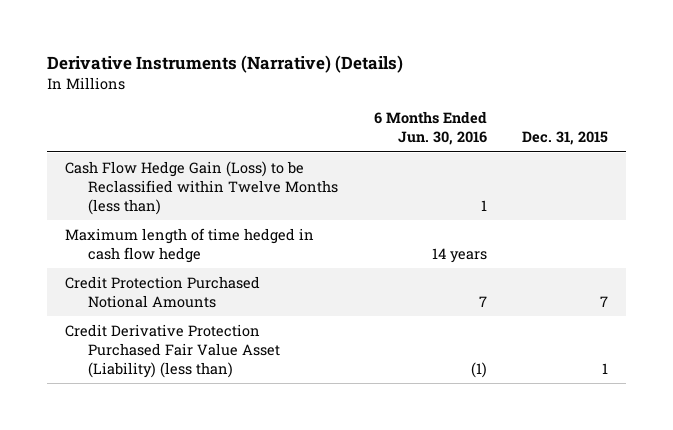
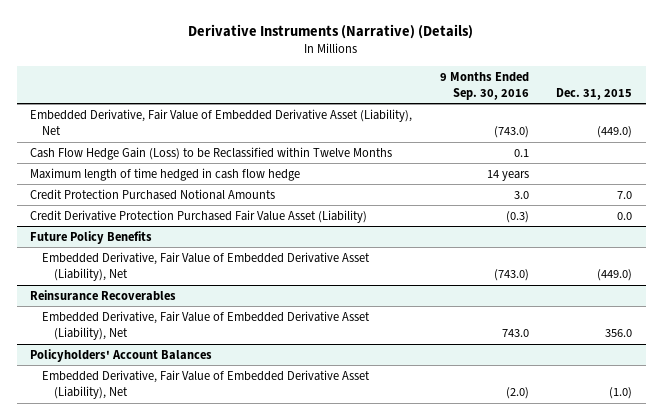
[373,111,487,146] 6 Months Ended Jun. 30, 2016 -> none
none -> [439,71,529,100] 9 Months Ended Sep. 30, 2016
none -> [30,108,413,136] Embedded Derivative, Fair Value of Embedded Derivative Asset (Liability), Net
[64,160,338,215] Cash Flow Hedge Gain (Loss) to be Reclassified within Twelve Months (less than) -> [30,146,393,160] Cash Flow Hedge Gain (Loss) to be Reclassified within Twelve Months
[600,295,609,307] 7 -> [617,190,633,199] 7.0
[64,323,280,378] Credit Derivative Protection Purchased Fair Value Asset (Liability) (less than) -> [30,209,368,223] Credit Derivative Protection Purchased Fair Value Asset (Liability)
[602,362,609,374] 1 -> [617,211,633,220] 0.0
none -> [30,230,153,244] Future Policy Benefits
none -> [42,251,371,282] Embedded Derivative, Fair Value of Embedded Derivative Asset (Liability), Net
none -> [30,289,177,301] Reinsurance Recoverables
none -> [42,310,371,341] Embedded Derivative, Fair Value of Embedded Derivative Asset (Liability), Net
none -> [30,348,213,362] Policyholders' Account Balances
none -> [42,369,371,400] Embedded Derivative, Fair Value of Embedded Derivative Asset (Liability), Net

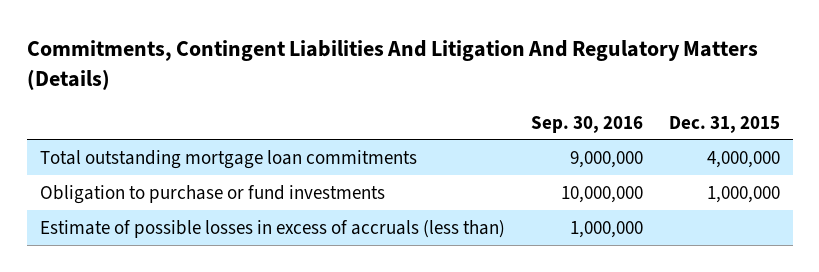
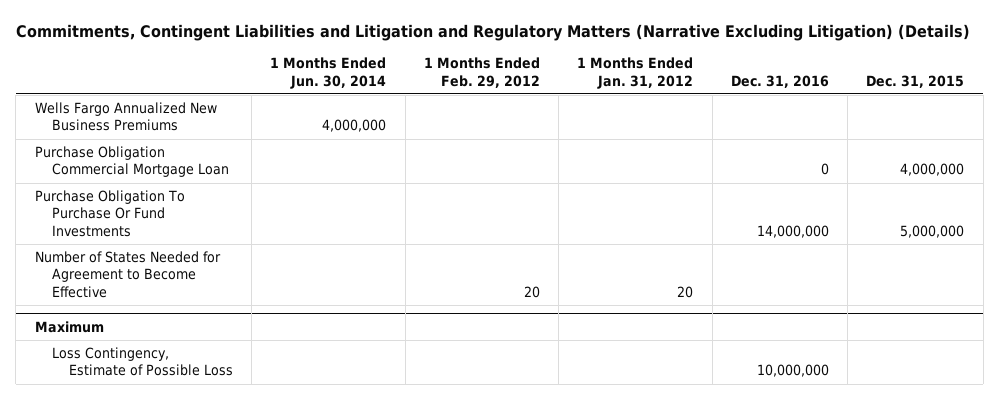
[26,40,758,90] Commitments, Contingent Liabilities And Litigation And Regulatory Matters (Details) -> [15,23,970,41] Commitments, Contingent Liabilities and Litigation and Regulatory Matters (Narrative Excluding Litigation) (Details)
[530,115,643,133] Sep. 30, 2016 -> none
none -> [270,57,387,89] 1 Months Ended Jun. 30, 2014
none -> [423,57,540,88] 1 Months Ended Feb. 29, 2012
none -> [577,57,694,89] 1 Months Ended Jan. 31, 2012
none -> [730,74,829,88] Dec. 31, 2016
[39,219,505,238] Estimate of possible losses in excess of accruals (less than) -> none
none -> [34,102,217,132] Wells Fargo Annualized New Business Premiums
[39,149,417,169] Total outstanding mortgage loan commitments -> [34,146,229,178] Purchase Obligation Commercial Mortgage Loan
[39,184,385,204] Obligation to purchase or fund investments -> [34,190,185,237] Purchase Obligation To Purchase Or Fund Investments
[706,185,780,203] 1,000,000 -> [900,224,965,238] 5,000,000
none -> [34,251,221,298] Number of States Needed for Agreement to Become Effective
none -> [34,320,104,333] Maximum
none -> [51,347,233,377] Loss Contingency, Estimate of Possible Loss

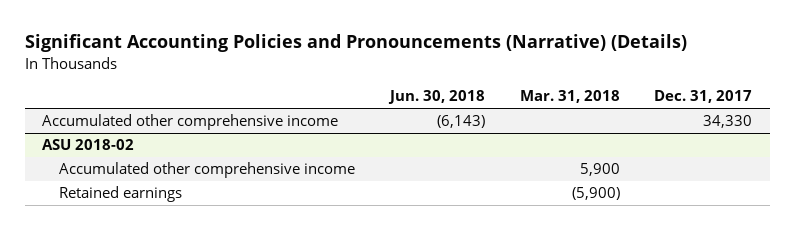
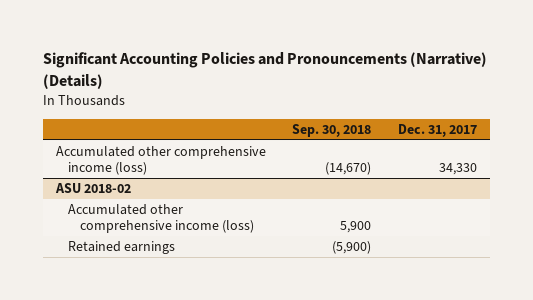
[388,90,486,105] Jun. 30, 2018 -> none
[519,90,620,104] Mar. 31, 2018 -> none
none -> [292,123,372,137] Sep. 30, 2018
[42,114,339,131] Accumulated other comprehensive income -> [56,146,267,176] Accumulated other comprehensive income (loss)
[59,162,356,179] Accumulated other comprehensive income -> [68,204,255,234] Accumulated other comprehensive income (loss)

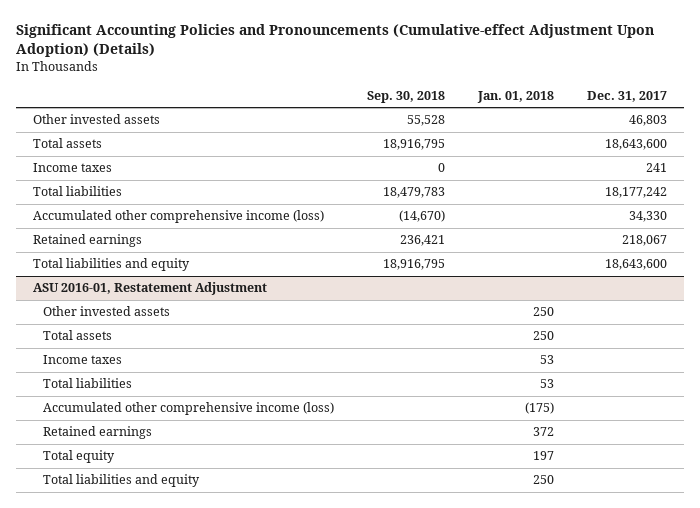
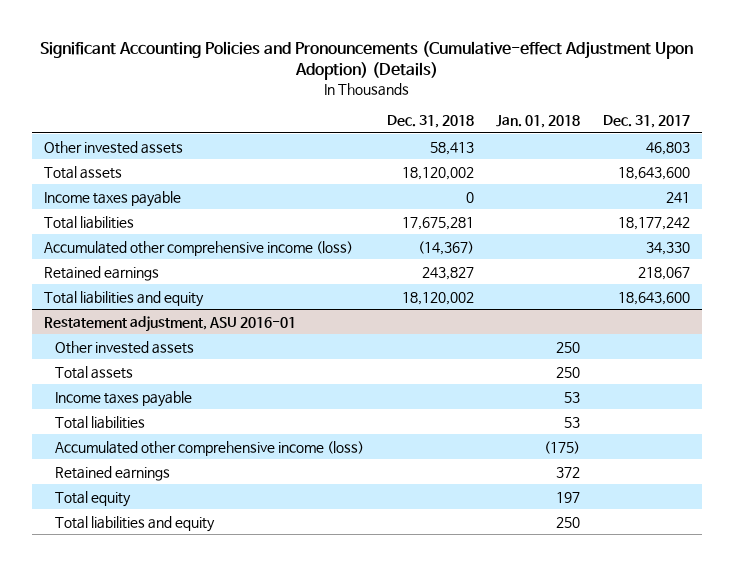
[366,90,445,103] Sep. 30, 2018 -> none
none -> [386,115,474,129] Dec. 31, 2018
[32,163,112,173] Income taxes -> [43,190,181,207] Income taxes payable
[32,282,267,296] ASU 2016-01, Restatement Adjustment -> [43,315,296,332] Restatement adjustment, ASU 2016-01
[42,355,122,365] Income taxes -> [54,390,192,407] Income taxes payable

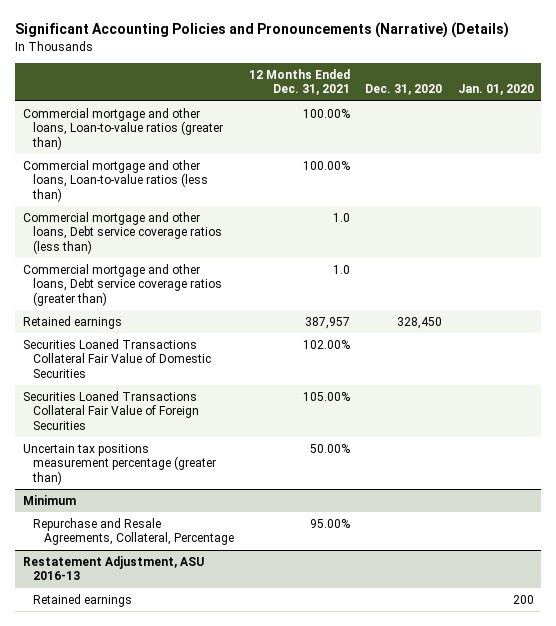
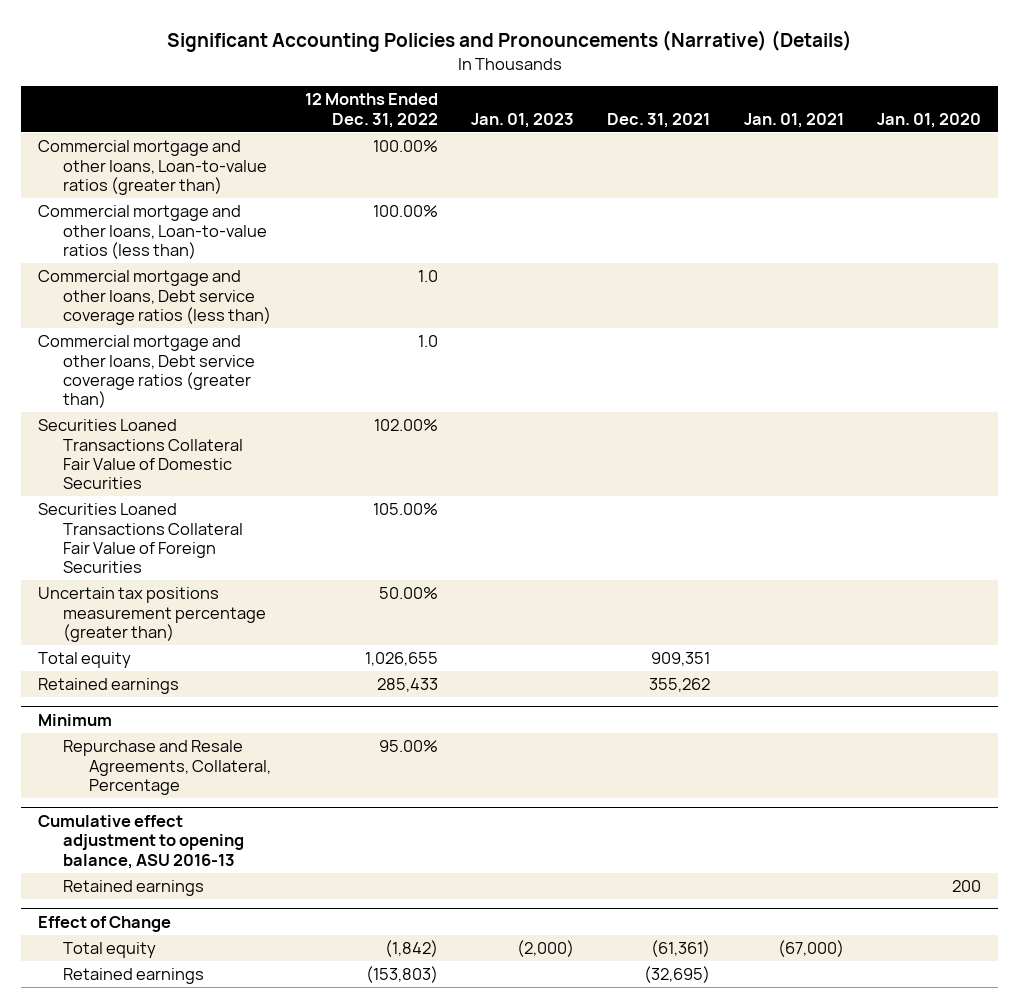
[249,68,351,96] 12 Months Ended Dec. 31, 2021 -> none
[365,84,443,96] Dec. 31, 2020 -> none
none -> [304,93,438,128] 12 Months Ended Dec. 31, 2022
none -> [471,112,575,128] Jan. 01, 2023
none -> [607,112,711,128] Dec. 31, 2021
none -> [743,112,844,128] Jan. 01, 2021
none -> [37,652,131,669] Total equity
[22,315,122,329] Retained earnings -> [37,678,179,695] Retained earnings
[22,555,204,581] Restatement Adjustment, ASU 2016-13 -> [37,814,245,869] Cumulative effect adjustment to opening balance, ASU 2016-13
none -> [37,915,171,932] Effect of Change
none -> [63,942,157,959] Total equity
none -> [63,968,205,985] Retained earnings

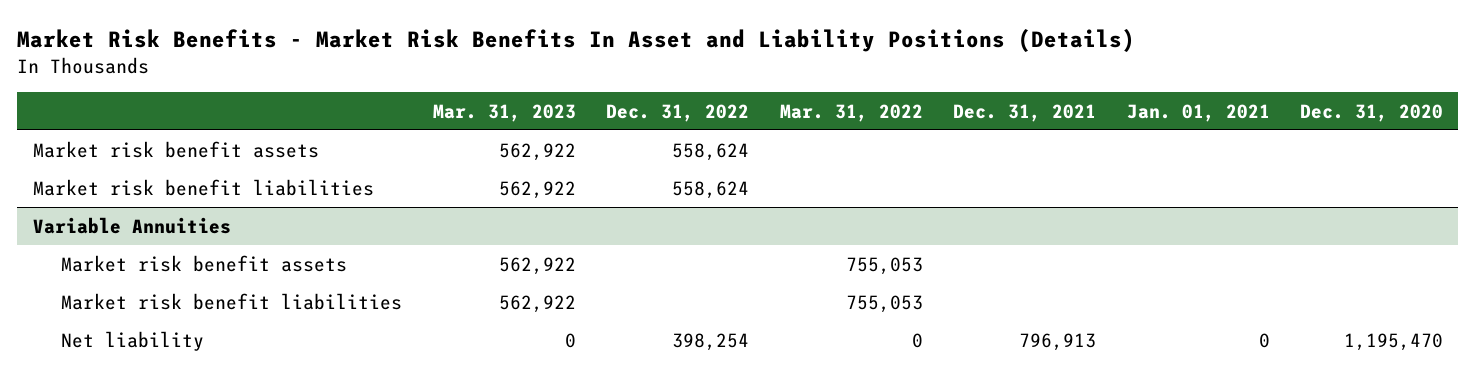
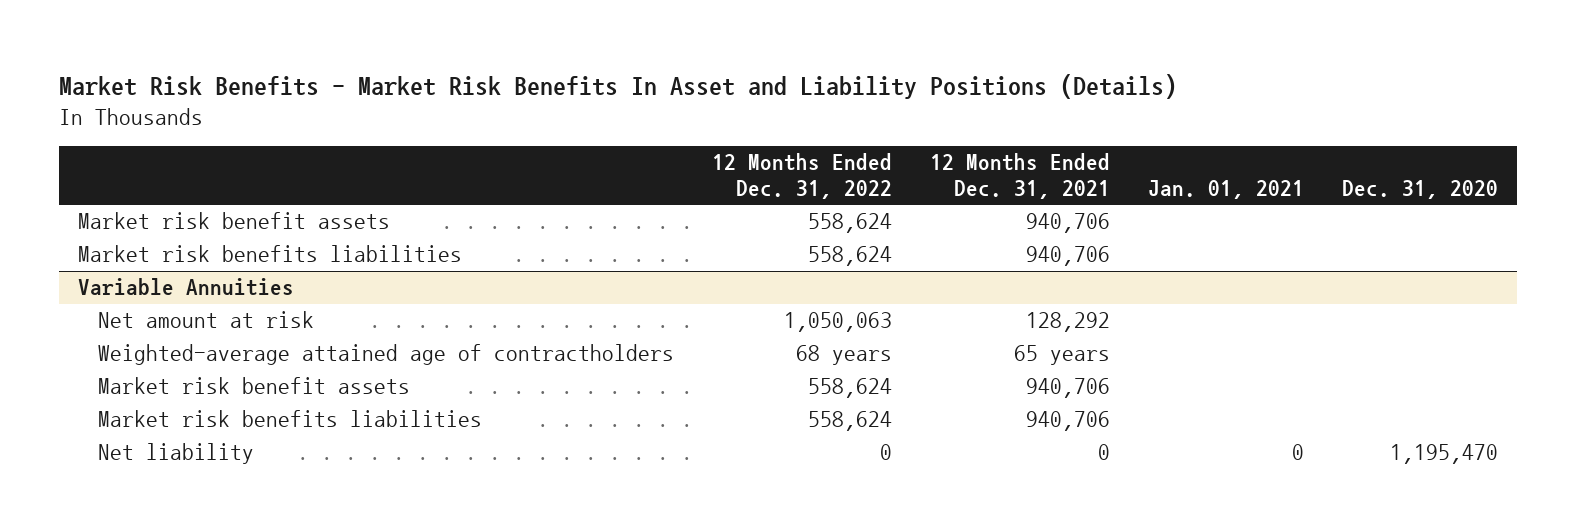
[432,103,576,122] Mar. 31, 2023 -> none
[606,103,750,122] Dec. 31, 2022 -> none
[779,103,923,122] Mar. 31, 2022 -> none
[953,103,1097,122] Dec. 31, 2021 -> none
none -> [712,153,893,200] 12 Months Ended Dec. 31, 2022
none -> [930,153,1111,200] 12 Months Ended Dec. 31, 2021
[32,178,374,196] Market risk benefit liabilities -> [78,245,463,263] Market risk benefits liabilities
none -> [98,311,315,329] Net amount at risk
none -> [98,344,675,366] Weighted-average attained age of contractholders
[61,292,403,310] Market risk benefit liabilities -> [98,410,483,428] Market risk benefits liabilities

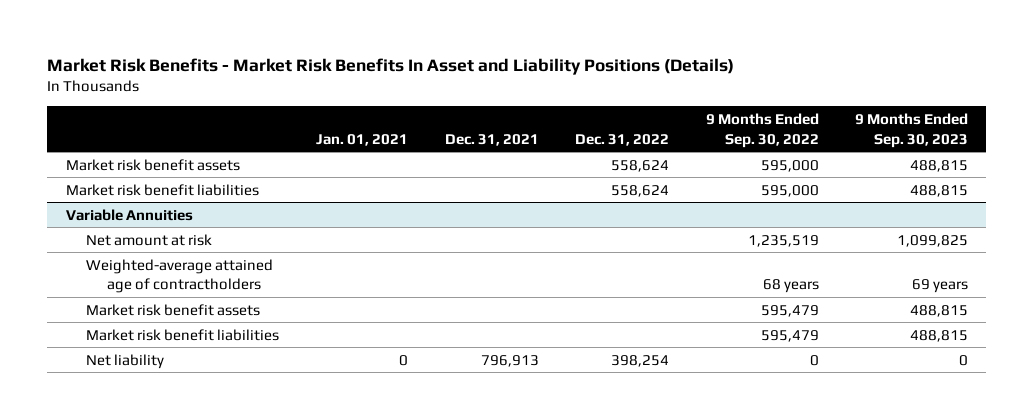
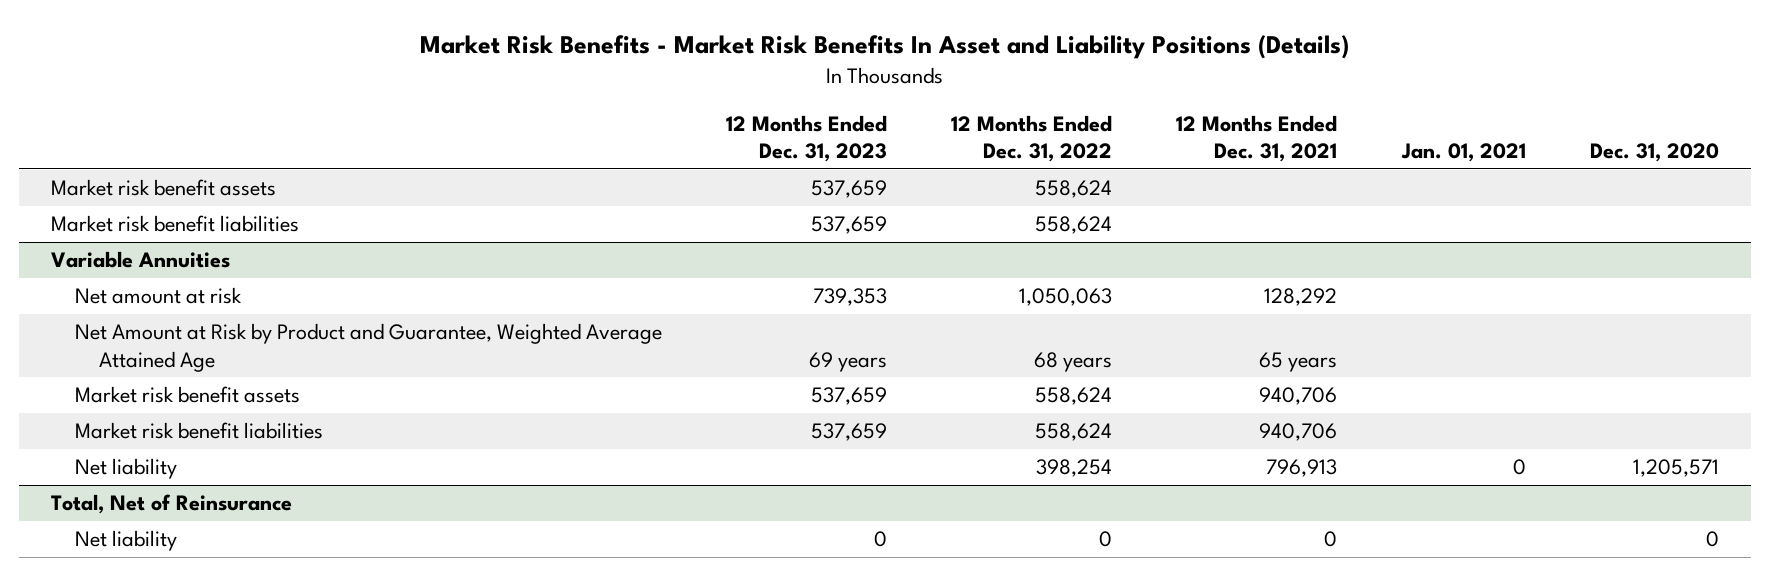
[444,133,539,146] Dec. 31, 2021 -> none
[575,133,670,146] Dec. 31, 2022 -> none
[705,113,819,148] 9 Months Ended Sep. 30, 2022 -> none
[855,113,969,148] 9 Months Ended Sep. 30, 2023 -> none
none -> [726,114,888,162] 12 Months Ended Dec. 31, 2023
none -> [951,114,1113,162] 12 Months Ended Dec. 31, 2022
none -> [1176,114,1338,162] 12 Months Ended Dec. 31, 2021
none -> [1589,142,1719,162] Dec. 31, 2020
[86,258,274,294] Weighted-average attained age of contractholders -> [74,323,662,372] Net Amount at Risk by Product and Guarantee, Weighted Average Attained Age
none -> [50,494,292,515] Total, Net of Reinsurance
none -> [74,530,177,552] Net liability

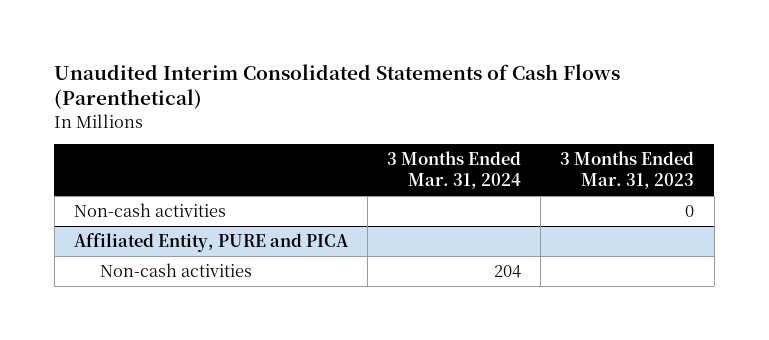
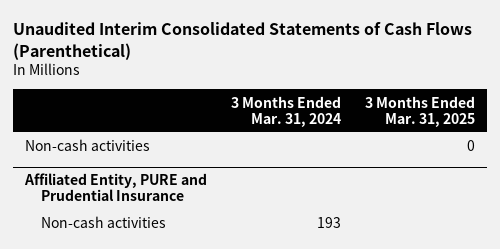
[560,151,695,189] 3 Months Ended Mar. 31, 2023 -> none
none -> [364,95,475,127] 3 Months Ended Mar. 31, 2025
[74,233,350,253] Affiliated Entity, PURE and PICA -> [24,173,208,202] Affiliated Entity, PURE and Prudential Insurance
[494,265,522,279] 204 -> [317,217,342,229] 193

